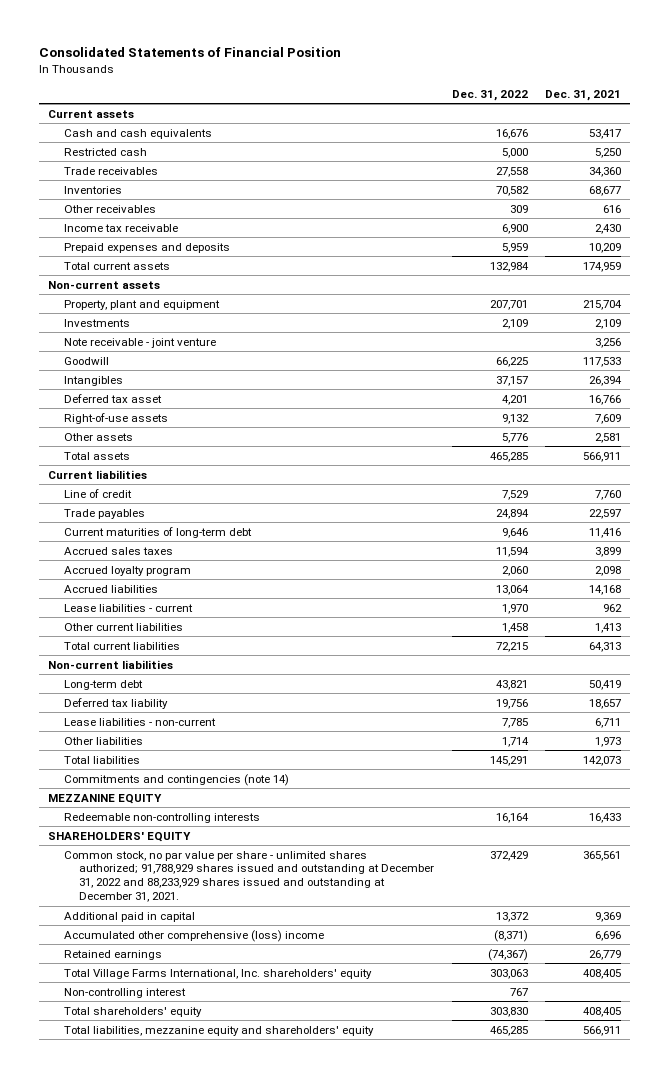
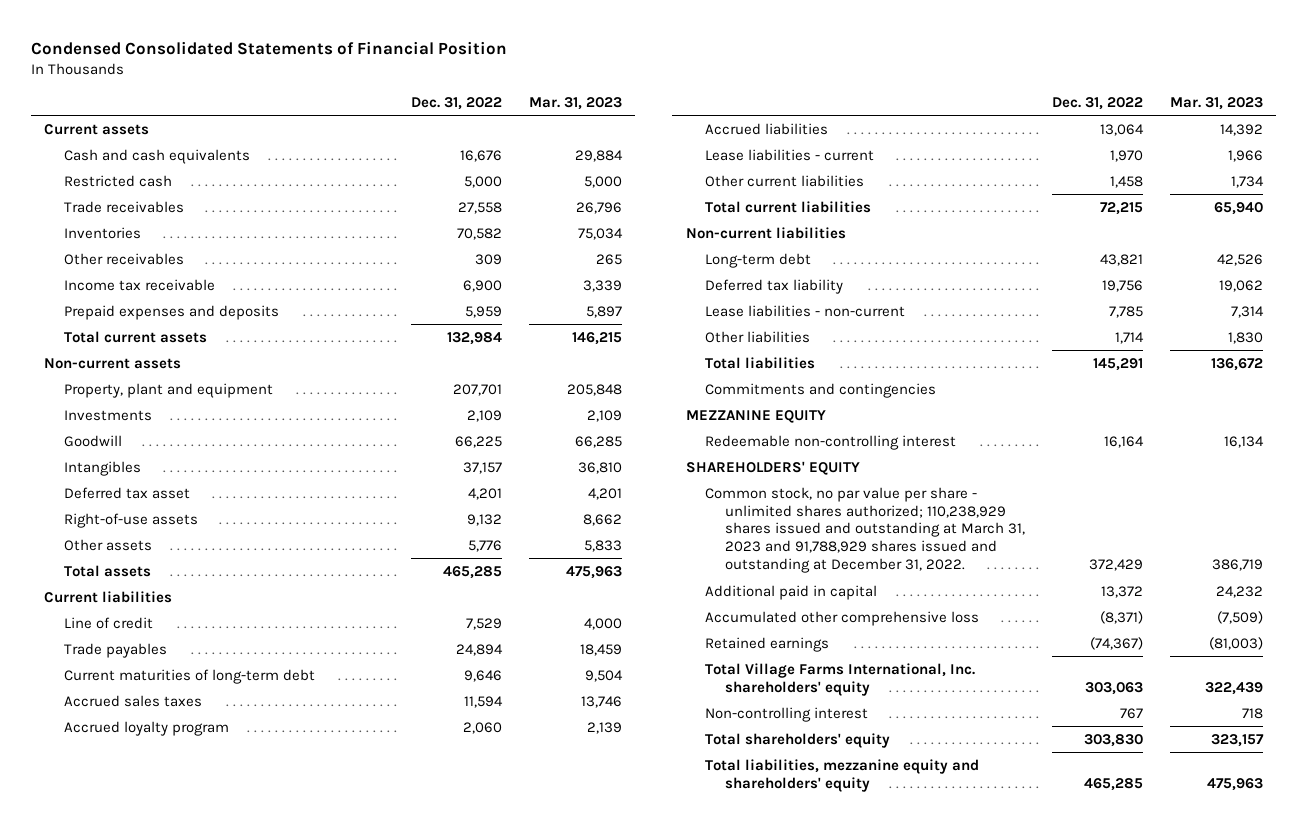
[38,46,341,57] Consolidated Statements of Financial Position -> [30,41,507,56] Condensed Consolidated Statements of Financial Position
[545,89,622,101] Dec. 31, 2021 -> none
none -> [528,96,622,110] Mar. 31, 2023
[63,337,216,348] Note receivable - joint venture -> none
[63,773,289,786] Commitments and contingencies (note 14) -> [705,382,937,398] Commitments and contingencies
[63,812,260,823] Redeemable non-controlling interests -> [705,434,957,450] Redeemable non-controlling interest
[63,850,435,903] Common stock, no par value per share - unlimited shares authorized; 91,788,929 shares issued and outstanding at December 31, 2022 and 88,233,929 shares issued and outstanding at December 31, 2021. -> [705,486,1026,574] Common stock, no par value per share - unlimited shares authorized; 110,238,929 shares issued and outstanding at March 31, 2023 and 91,788,929 shares issued and outstanding at December 31, 2022.
[63,929,324,942] Accumulated other comprehensive (loss) income -> [705,610,980,626] Accumulated other comprehensive loss

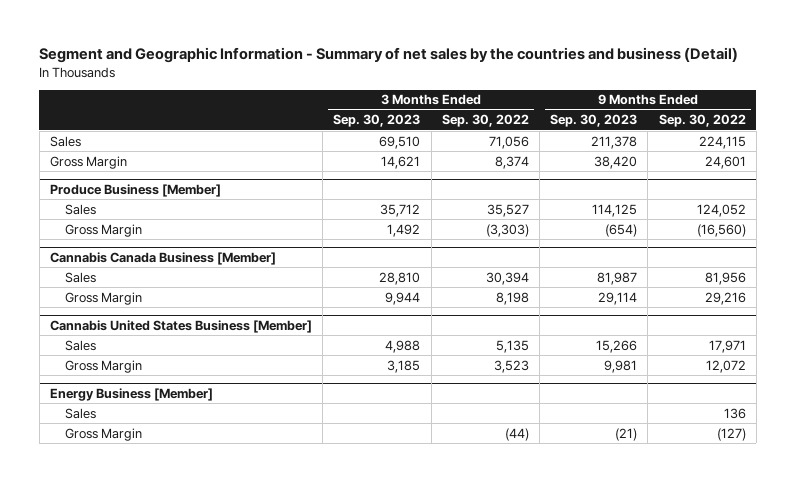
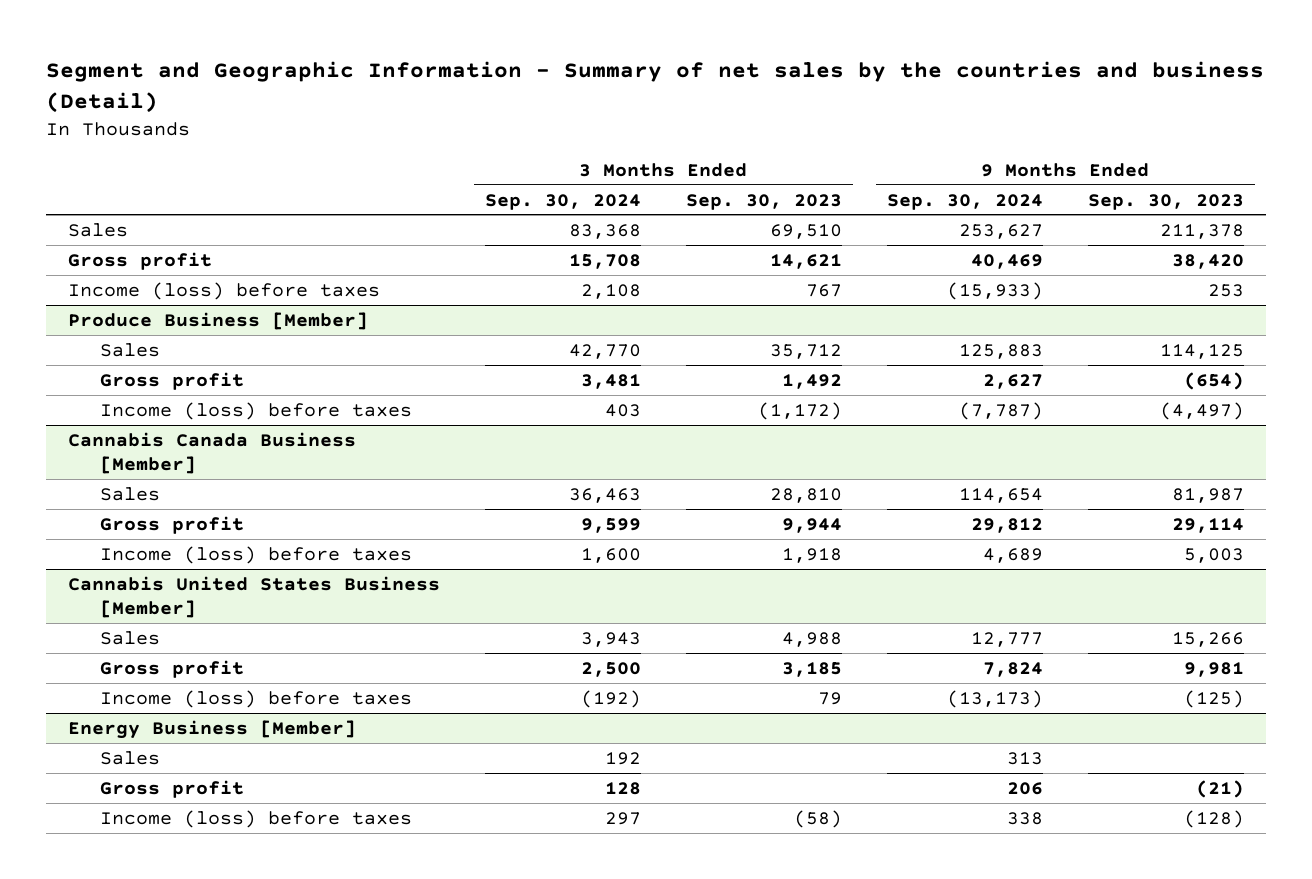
[441,114,529,128] Sep. 30, 2022 -> none
[658,114,746,128] Sep. 30, 2022 -> none
none -> [485,193,642,210] Sep. 30, 2024
none -> [886,193,1043,210] Sep. 30, 2024
[50,155,128,169] Gross Margin -> [68,251,213,270] Gross profit
none -> [68,281,381,300] Income (loss) before taxes
[65,223,143,237] Gross Margin -> [99,371,244,390] Gross profit
none -> [99,401,412,420] Income (loss) before taxes
[65,291,143,305] Gross Margin -> [99,515,244,534] Gross profit
none -> [99,545,412,564] Income (loss) before taxes
[65,359,143,373] Gross Margin -> [99,659,244,678] Gross profit
none -> [99,689,412,708] Income (loss) before taxes
[65,427,143,441] Gross Margin -> [99,779,244,798] Gross profit
none -> [99,809,412,828] Income (loss) before taxes

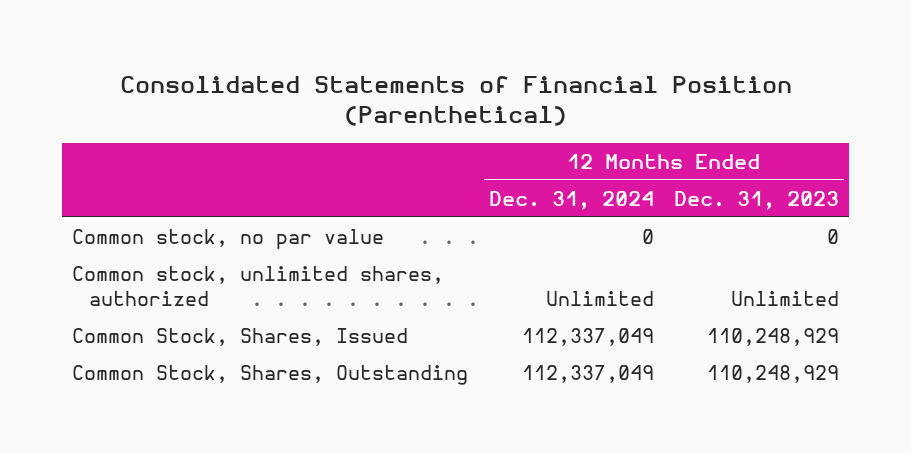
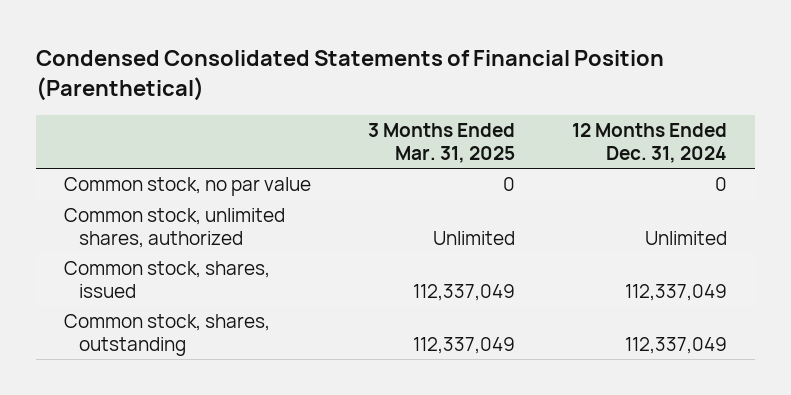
[119,75,792,127] Consolidated Statements of Financial Position (Parenthetical) -> [36,49,665,101] Condensed Consolidated Statements of Financial Position (Parenthetical)
[673,190,839,210] Dec. 31, 2023 -> none
none -> [367,123,515,163] 3 Months Ended Mar. 31, 2025
[72,327,409,346] Common Stock, Shares, Issued -> [64,261,271,298] Common stock, shares, issued
[72,364,469,385] Common Stock, Shares, Outstanding -> [64,314,271,356] Common stock, shares, outstanding

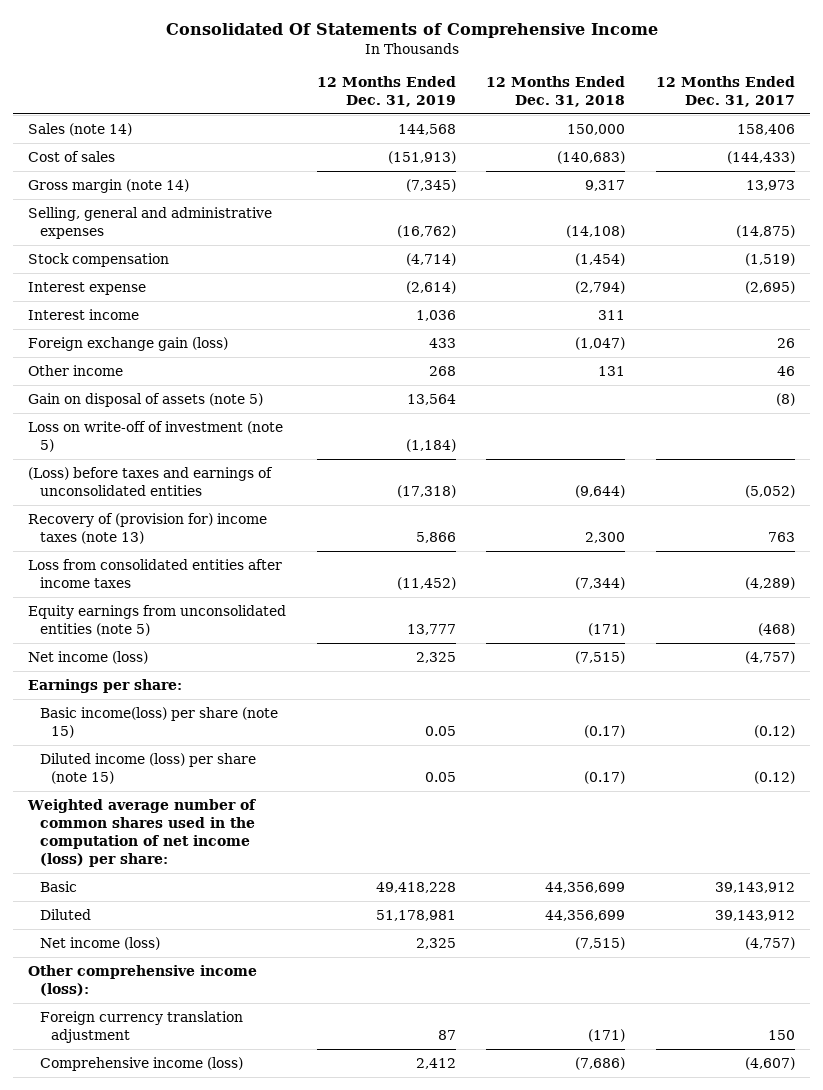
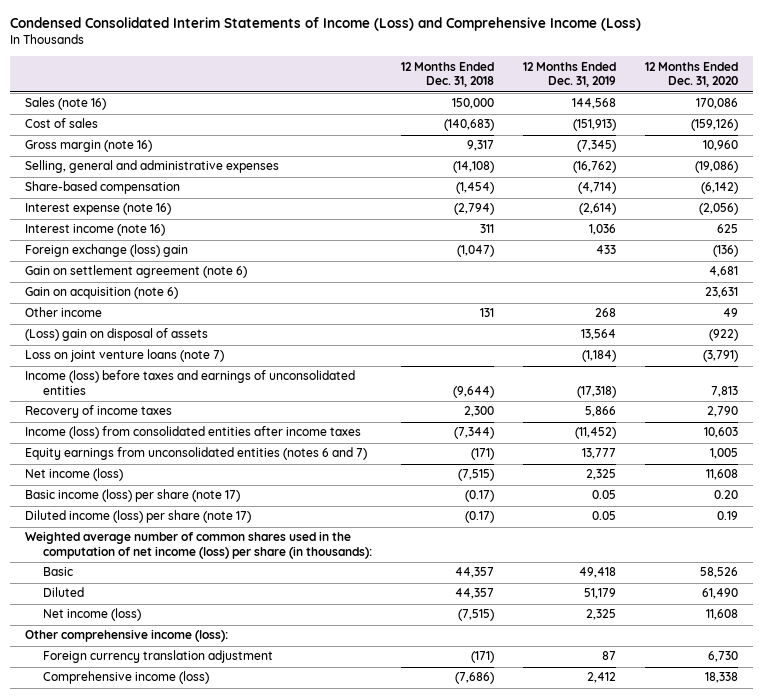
[165,22,658,38] Consolidated Of Statements of Comprehensive Income -> [10,17,642,32] Condensed Consolidated Interim Statements of Income (Loss) and Comprehensive Income (Loss)
[655,75,795,107] 12 Months Ended Dec. 31, 2017 -> none
none -> [645,61,739,88] 12 Months Ended Dec. 31, 2020
[28,123,133,137] Sales (note 14) -> [24,97,106,111] Sales (note 16)
[28,179,190,194] Gross margin (note 14) -> [24,140,152,153] Gross margin (note 16)
[28,253,170,268] Stock compensation -> [24,181,180,195] Share-based compensation
[28,282,147,296] Interest expense -> [24,203,171,216] Interest expense (note 16)
[28,309,140,321] Interest income -> [24,224,165,237] Interest income (note 16)
[28,337,229,352] Foreign exchange gain (loss) -> [24,244,188,258] Foreign exchange (loss) gain
none -> [24,265,247,279] Gain on settlement agreement (note 6)
none -> [24,287,178,300] Gain on acquisition (note 6)
[28,393,264,408] Gain on disposal of assets (note 5) -> [24,328,208,342] (Loss) gain on disposal of assets
[28,421,284,453] Loss on write-off of investment (note 5) -> [24,349,224,363] Loss on joint venture loans (note 7)
[28,467,274,497] (Loss) before taxes and earnings of unconsolidated entities -> [24,370,355,396] Income (loss) before taxes and earnings of unconsolidated entities
[28,513,268,545] Recovery of (provision for) income taxes (note 13) -> [24,405,172,419] Recovery of income taxes
[28,559,283,589] Loss from consolidated entities after income taxes -> [24,426,361,440] Income (loss) from consolidated entities after income taxes
[28,605,287,637] Equity earnings from unconsolidated entities (note 5) -> [24,447,367,461] Equity earnings from unconsolidated entities (notes 6 and 7)
[28,679,183,694] Earnings per share: -> none
[39,707,278,739] Basic income(loss) per share (note 15) -> [24,489,240,503] Basic income (loss) per share (note 17)
[39,753,256,785] Diluted income (loss) per share (note 15) -> [24,510,251,524] Diluted income (loss) per share (note 17)
[27,799,257,868] Weighted average number of common shares used in the computation of net income (loss) per share: -> [24,531,372,560] Weighted average number of common shares used in the computation of net income (loss) per share (in thousands):
[375,882,456,894] 49,418,228 -> [578,567,616,579] 49,418
[545,882,626,894] 44,356,699 -> [454,567,494,579] 44,357
[375,910,456,922] 51,178,981 -> [583,588,616,600] 51,179
[545,910,626,922] 44,356,699 -> [454,588,494,600] 44,357

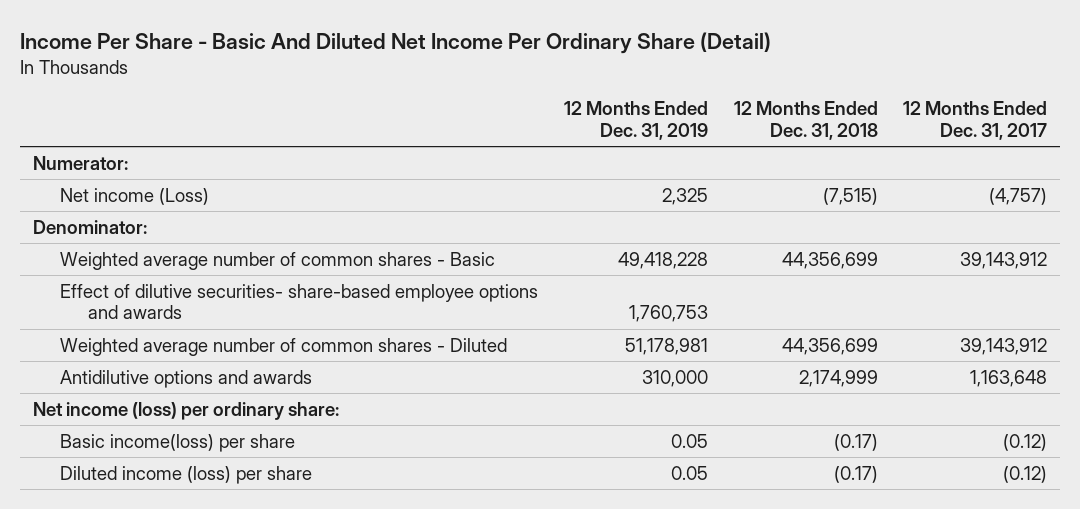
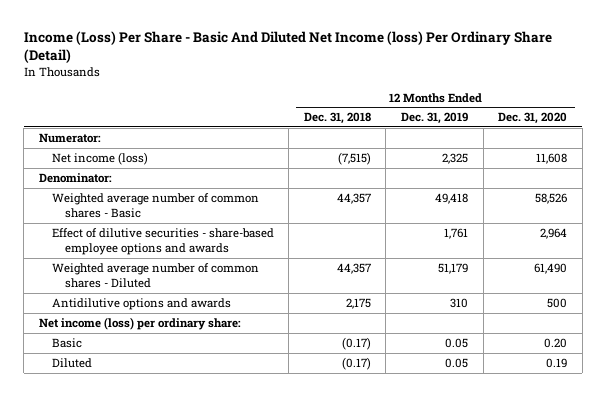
[19,31,771,54] Income Per Share - Basic And Diluted Net Income Per Ordinary Share (Detail) -> [23,31,552,64] Income (Loss) Per Share - Basic And Diluted Net Income (loss) Per Ordinary Share (Detail)
[903,101,1048,141] 12 Months Ended Dec. 31, 2017 -> none
none -> [498,112,568,125] Dec. 31, 2020
[60,187,210,205] Net income (Loss) -> [51,151,148,165] Net income (loss)
[618,251,709,269] 49,418,228 -> [435,192,469,204] 49,418
[781,251,878,269] 44,356,699 -> [336,192,371,204] 44,357
[60,283,539,320] Effect of dilutive securities- share-based employee options and awards -> [51,227,274,256] Effect of dilutive securities - share-based employee options and awards
[629,305,709,323] 1,760,753 -> [444,227,469,239] 1,761
[625,337,709,355] 51,178,981 -> [438,262,469,274] 51,179
[781,337,878,355] 44,356,699 -> [336,262,371,274] 44,357
[642,369,709,387] 310,000 -> [450,297,469,308] 310
[798,369,878,387] 2,174,999 -> [345,297,371,309] 2,175
[60,433,296,452] Basic income(loss) per share -> [51,337,82,348] Basic
[60,465,313,484] Diluted income (loss) per share -> [51,357,92,368] Diluted

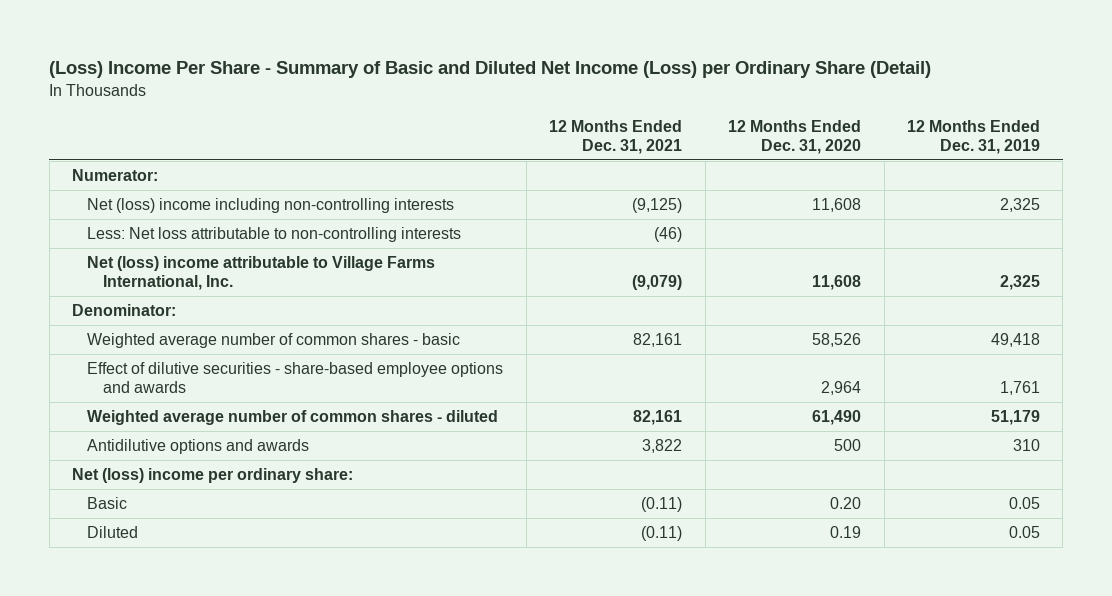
[23,31,552,64] Income (Loss) Per Share - Basic And Diluted Net Income (loss) Per Ordinary Share (Detail) -> [49,61,932,79] (Loss) Income Per Share - Summary of Basic and Diluted Net Income (Loss) per Ordinary Share (Detail)
[303,112,371,125] Dec. 31, 2018 -> none
none -> [549,119,683,154] 12 Months Ended Dec. 31, 2021
none -> [87,198,455,214] Net (loss) income including non-controlling interests
none -> [87,227,462,243] Less: Net loss attributable to non-controlling interests
[51,151,148,165] Net income (loss) -> [87,256,436,290] Net (loss) income attributable to Village Farms International, Inc.
[51,192,259,219] Weighted average number of common shares - Basic -> [87,333,461,349] Weighted average number of common shares - basic
[51,262,259,289] Weighted average number of common shares - Diluted -> [87,410,499,426] Weighted average number of common shares - diluted
[38,316,241,330] Net income (loss) per ordinary share: -> [72,468,354,484] Net (loss) income per ordinary share:

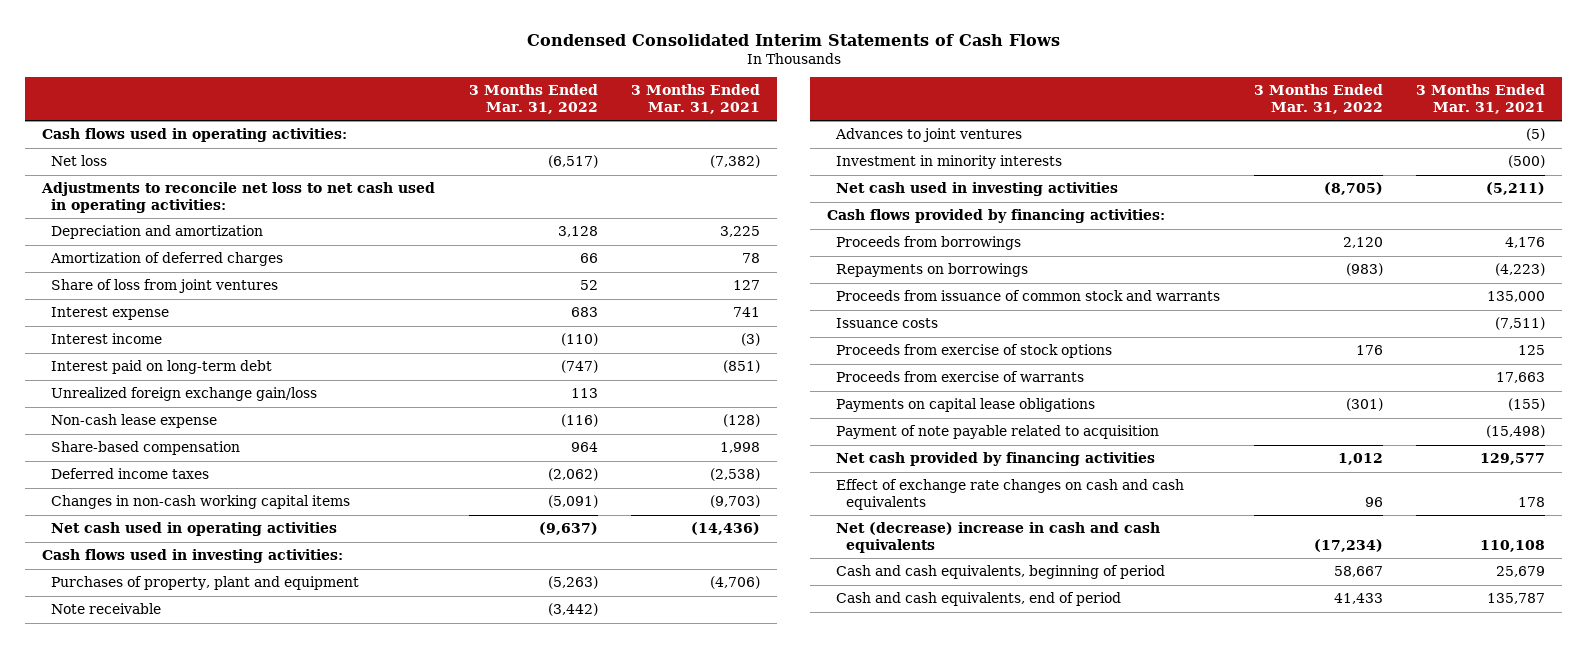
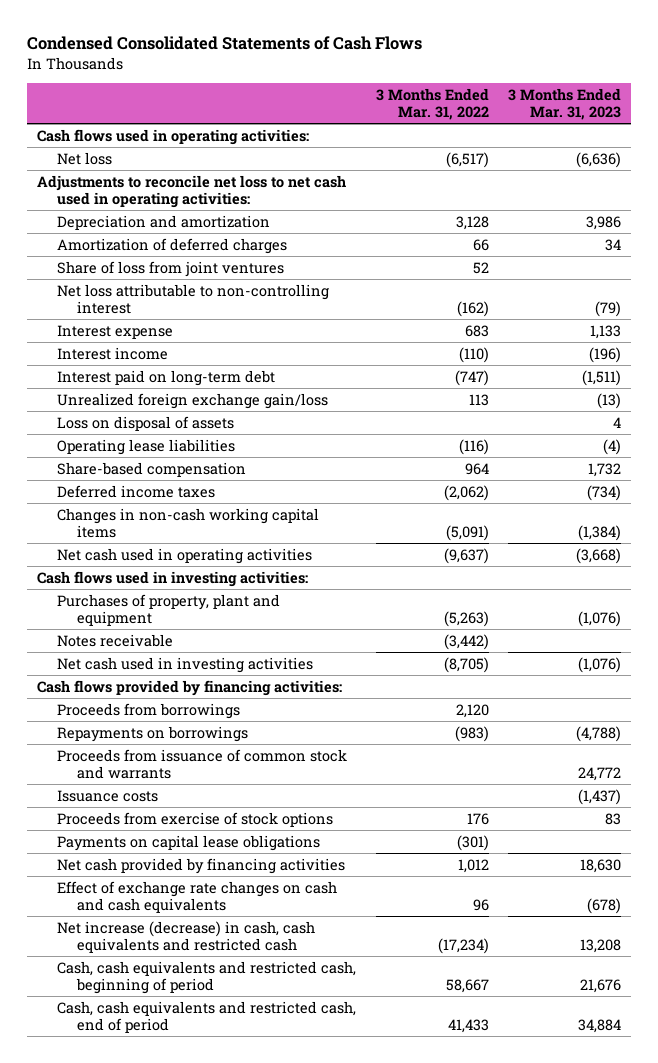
[526,34,1060,47] Condensed Consolidated Interim Statements of Cash Flows -> [26,36,422,51] Condensed Consolidated Statements of Cash Flows
[631,84,761,114] 3 Months Ended Mar. 31, 2021 -> none
none -> [508,87,622,120] 3 Months Ended Mar. 31, 2023
none -> [56,283,329,314] Net loss attributable to non-controlling interest
none -> [56,415,234,431] Loss on disposal of assets
[51,414,218,429] Non-cash lease expense -> [56,438,235,455] Operating lease liabilities
[835,128,1023,143] Advances to joint ventures -> none
[836,155,1063,170] Investment in minority interests -> none
[51,603,162,615] Note receivable -> [56,633,173,647] Notes receivable
[836,371,1085,383] Proceeds from exercise of warrants -> none
[836,425,1160,440] Payment of note payable related to acquisition -> none
[836,522,1161,553] Net (decrease) increase in cash and cash equivalents -> [56,920,315,953] Net increase (decrease) in cash, cash equivalents and restricted cash
[836,565,1166,580] Cash and cash equivalents, beginning of period -> [56,960,356,994] Cash, cash equivalents and restricted cash, beginning of period
[836,592,1122,607] Cash and cash equivalents, end of period -> [56,1000,356,1033] Cash, cash equivalents and restricted cash, end of period

